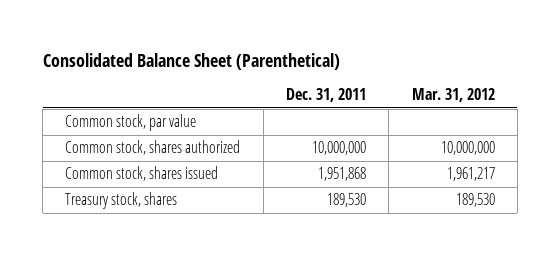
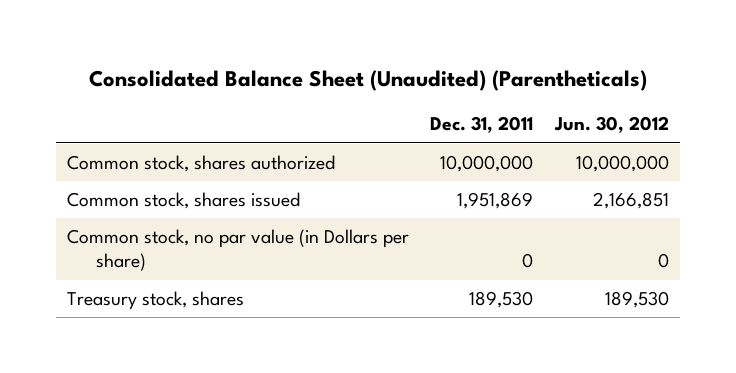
[42,52,340,70] Consolidated Balance Sheet (Parenthetical) -> [88,69,647,91] Consolidated Balance Sheet (Unaudited) (Parentheticals)
[411,88,495,103] Mar. 31, 2012 -> none
none -> [554,116,670,134] Jun. 30, 2012
[65,114,197,132] Common stock, par value -> none
[317,167,366,182] 1,951,868 -> [457,192,534,210] 1,951,869
none -> [66,229,409,272] Common stock, no par value (in Dollars per share)

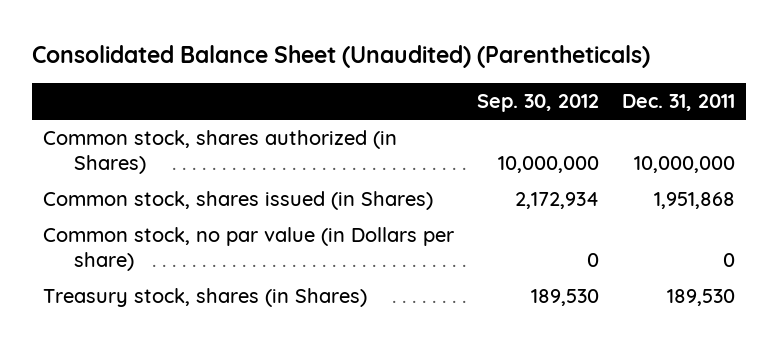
[554,116,670,134] Jun. 30, 2012 -> none
none -> [476,93,599,112] Sep. 30, 2012
[66,155,335,173] Common stock, shares authorized -> [43,130,398,175] Common stock, shares authorized (in Shares)
[66,192,300,210] Common stock, shares issued -> [43,191,434,211] Common stock, shares issued (in Shares)
[457,192,534,210] 1,951,869 -> [653,192,735,210] 1,951,868
[66,291,244,311] Treasury stock, shares -> [43,288,368,308] Treasury stock, shares (in Shares)

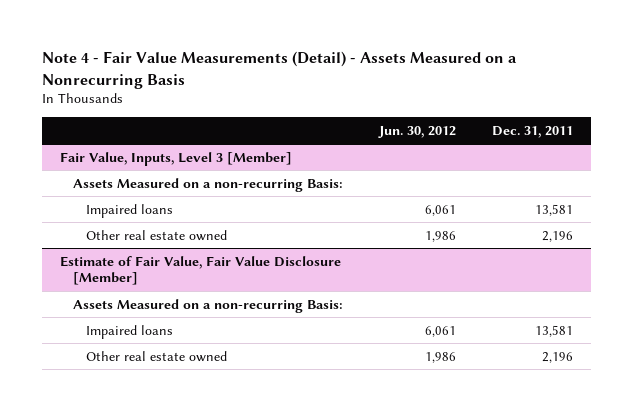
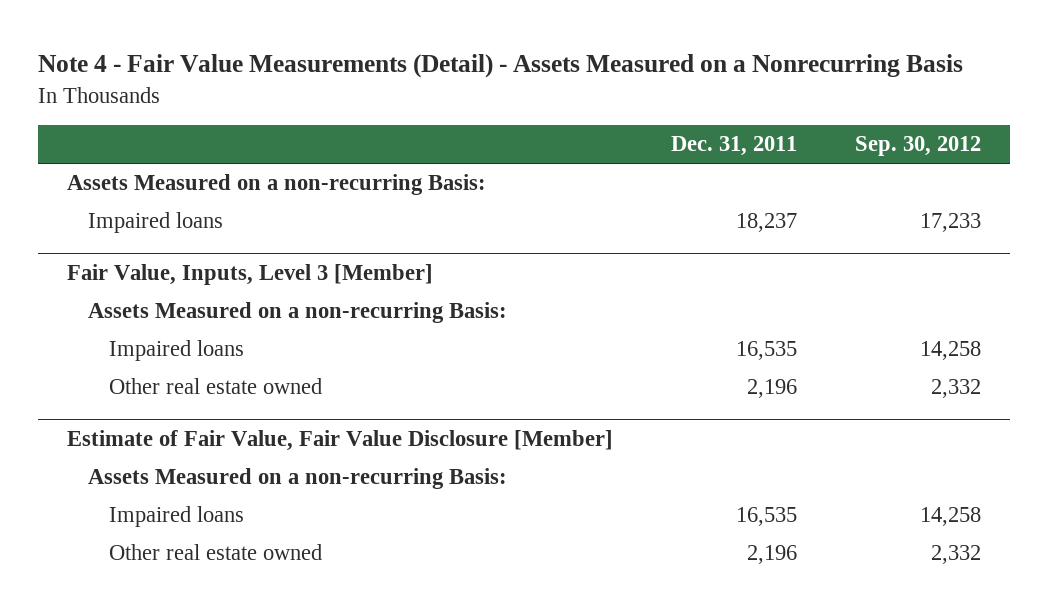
[377,125,456,138] Jun. 30, 2012 -> none
none -> [854,136,981,157] Sep. 30, 2012
none -> [66,174,486,196] Assets Measured on a non-recurring Basis:
none -> [87,212,223,234] Impaired loans
[534,203,573,216] 13,581 -> [735,341,797,361] 16,535
[534,324,573,337] 13,581 -> [735,507,797,527] 16,535

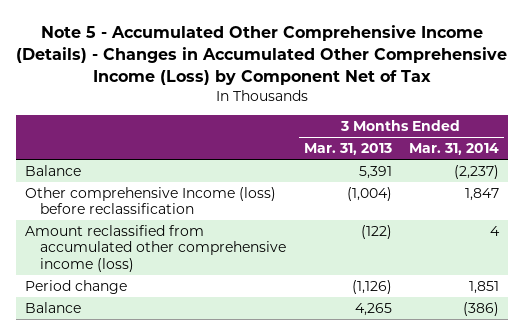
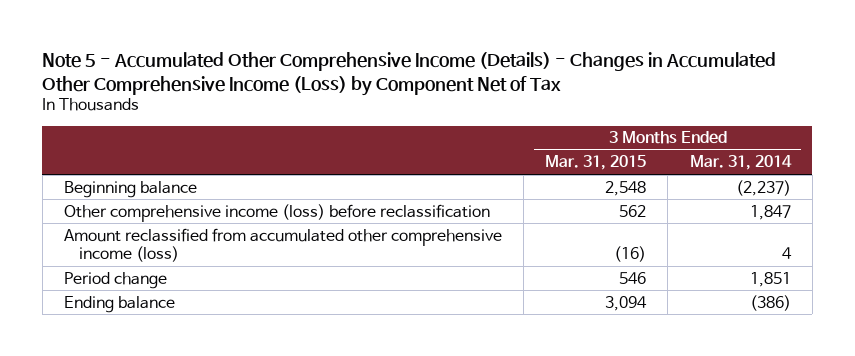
[303,143,392,156] Mar. 31, 2013 -> none
none -> [545,155,647,171] Mar. 31, 2015
[25,164,82,176] Balance -> [63,180,197,198] Beginning balance
[25,186,277,215] Other comprehensive Income (loss) before reclassification -> [63,203,490,222] Other comprehensive income (loss) before reclassification
[25,301,82,313] Balance -> [63,295,175,313] Ending balance

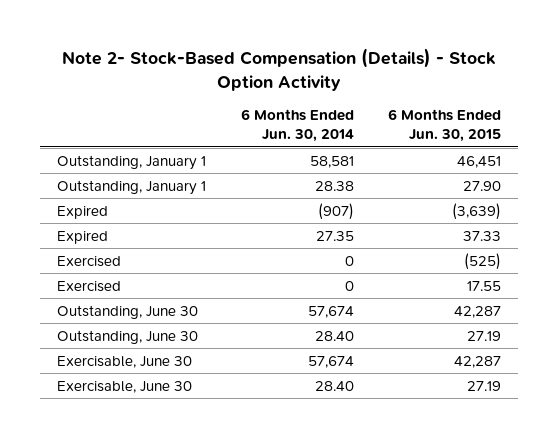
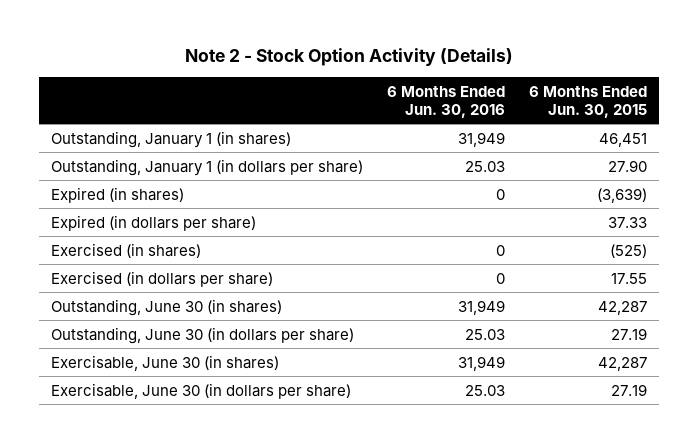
[62,47,497,91] Note 2- Stock-Based Compensation (Details) - Stock Option Activity -> [184,48,513,67] Note 2 - Stock Option Activity (Details)
[240,109,354,143] 6 Months Ended Jun. 30, 2014 -> none
none -> [386,85,505,118] 6 Months Ended Jun. 30, 2016
[57,154,207,170] Outstanding, January 1 -> [50,130,291,148] Outstanding, January 1 (in shares)
[57,179,207,195] Outstanding, January 1 -> [50,158,363,176] Outstanding, January 1 (in dollars per share)
[57,205,109,219] Expired -> [50,186,184,203] Expired (in shares)
[57,230,109,244] Expired -> [50,214,256,231] Expired (in dollars per share)
[57,255,122,267] Exercised -> [50,242,201,258] Exercised (in shares)
[57,280,122,292] Exercised -> [50,270,273,287] Exercised (in dollars per share)
[57,304,199,319] Outstanding, June 30 -> [50,298,282,316] Outstanding, June 30 (in shares)
[57,329,199,344] Outstanding, June 30 -> [50,326,354,344] Outstanding, June 30 (in dollars per share)
[57,355,193,368] Exercisable, June 30 -> [50,354,279,371] Exercisable, June 30 (in shares)
[57,380,193,393] Exercisable, June 30 -> [50,382,351,399] Exercisable, June 30 (in dollars per share)

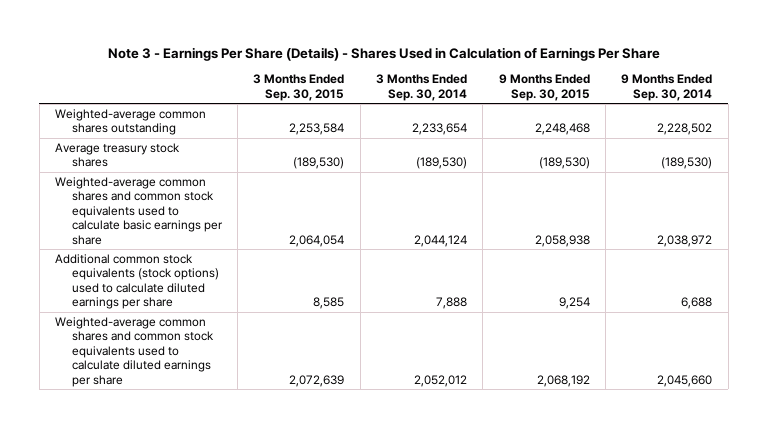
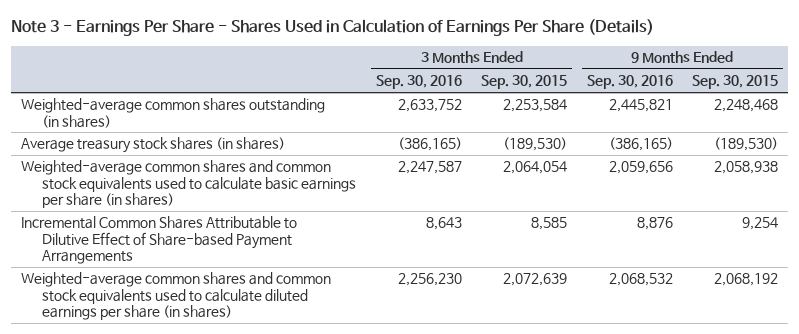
[107,46,660,61] Note 3 - Earnings Per Share (Details) - Shares Used in Calculation of Earnings Per Share -> [11,19,655,37] Note 3 - Earnings Per Share - Shares Used in Calculation of Earnings Per Share (Details)
[375,74,467,101] 3 Months Ended Sep. 30, 2014 -> none
[621,74,713,101] 9 Months Ended Sep. 30, 2014 -> none
none -> [375,75,462,90] Sep. 30, 2016
none -> [586,75,673,90] Sep. 30, 2016
[55,108,207,136] Weighted-average common shares outstanding -> [20,98,325,128] Weighted-average common shares outstanding (in shares)
[55,142,181,168] Average treasury stock shares -> [20,137,285,154] Average treasury stock shares (in shares)
[55,176,223,245] Weighted-average common shares and common stock equivalents used to calculate basic earnings per share -> [20,160,357,209] Weighted-average common shares and common stock equivalents used to calculate basic earnings per share (in shares)
[55,253,219,310] Additional common stock equivalents (stock options) used to calculate diluted earnings per share -> [20,216,297,265] Incremental Common Shares Attributable to Dilutive Effect of Share-based Payment Arrangements
[55,316,214,387] Weighted-average common shares and common stock equivalents used to calculate diluted earnings per share -> [20,272,331,321] Weighted-average common shares and common stock equivalents used to calculate diluted earnings per share (in shares)

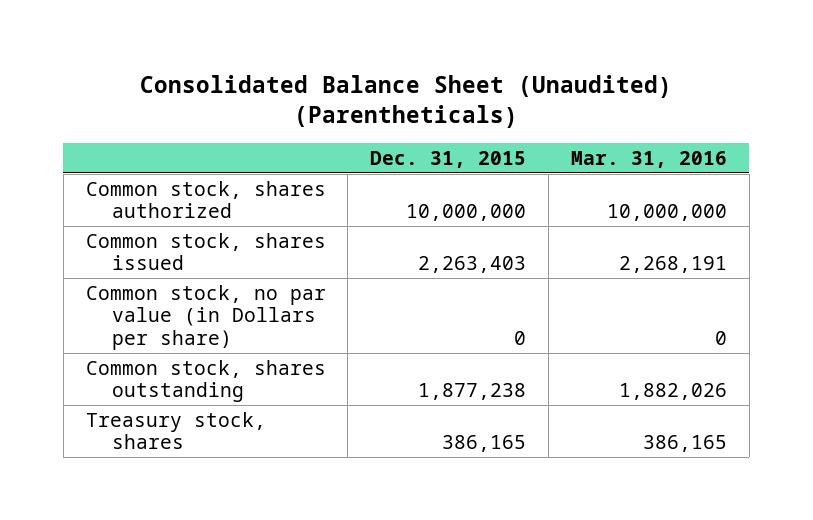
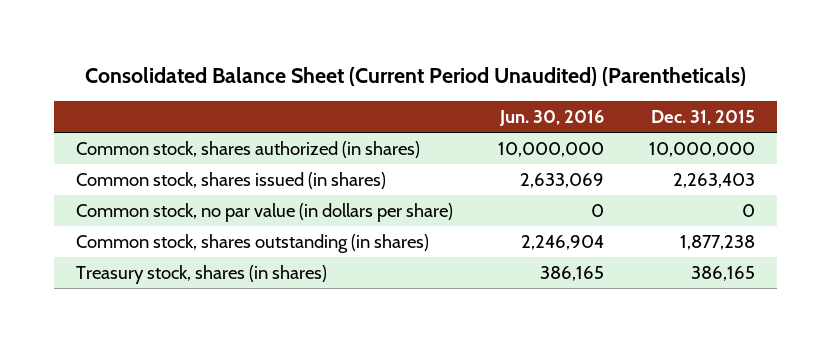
[140,75,673,129] Consolidated Balance Sheet (Unaudited) (Parentheticals) -> [84,66,746,86] Consolidated Balance Sheet (Current Period Unaudited) (Parentheticals)
[570,150,727,168] Mar. 31, 2016 -> none
none -> [499,110,605,127] Jun. 30, 2016
[85,180,326,219] Common stock, shares authorized -> [76,140,421,158] Common stock, shares authorized (in shares)
[85,232,326,271] Common stock, shares issued -> [76,171,387,189] Common stock, shares issued (in shares)
[85,284,326,350] Common stock, no par value (in Dollars per share) -> [76,202,454,222] Common stock, no par value (in dollars per share)
[85,359,326,403] Common stock, shares outstanding -> [76,233,430,253] Common stock, shares outstanding (in shares)
[85,411,266,450] Treasury stock, shares -> [76,264,328,284] Treasury stock, shares (in shares)

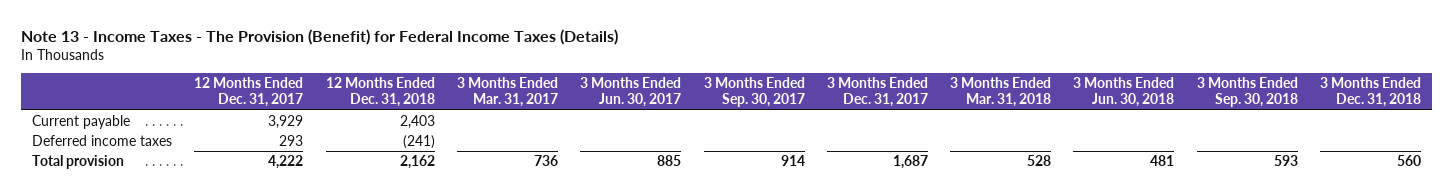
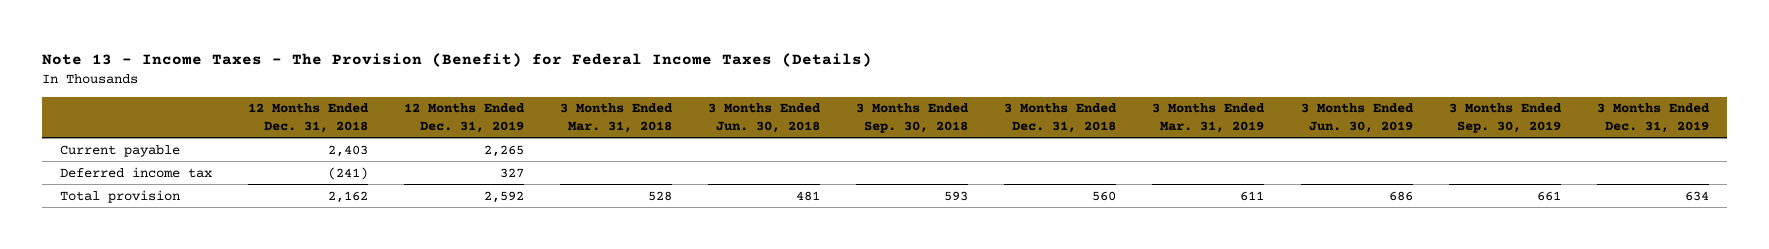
[194,77,304,108] 12 Months Ended Dec. 31, 2017 -> none
[456,77,558,108] 3 Months Ended Mar. 31, 2017 -> none
[580,77,682,108] 3 Months Ended Jun. 30, 2017 -> none
[703,77,805,108] 3 Months Ended Sep. 30, 2017 -> none
[826,77,928,108] 3 Months Ended Dec. 31, 2017 -> none
none -> [404,103,526,133] 12 Months Ended Dec. 31, 2019
none -> [1152,103,1266,133] 3 Months Ended Mar. 31, 2019
none -> [1300,103,1414,133] 3 Months Ended Jun. 30, 2019
none -> [1448,103,1562,133] 3 Months Ended Sep. 30, 2019
none -> [1596,103,1710,133] 3 Months Ended Dec. 31, 2019
[31,135,172,147] Deferred income taxes -> [60,166,213,178] Deferred income tax

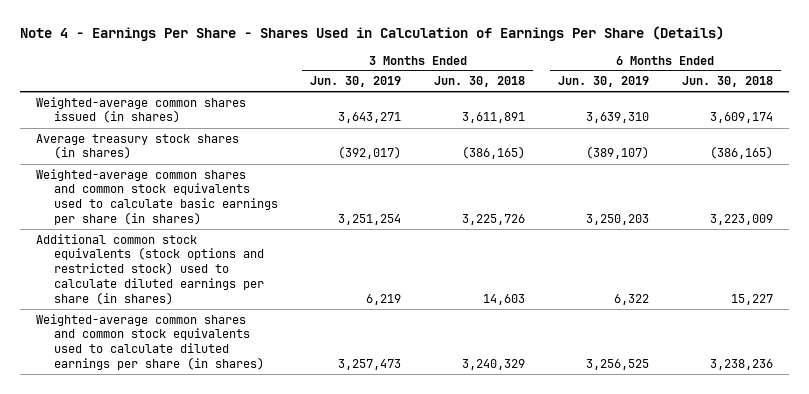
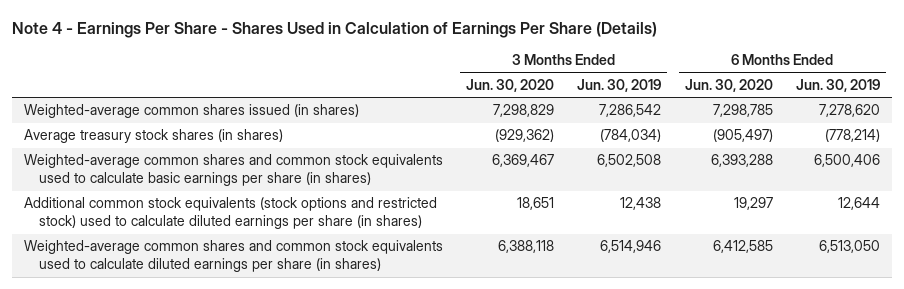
[434,76,526,88] Jun. 30, 2018 -> none
[681,76,773,88] Jun. 30, 2018 -> none
none -> [465,78,554,92] Jun. 30, 2020
none -> [684,78,773,92] Jun. 30, 2020
[338,112,402,124] 3,643,271 -> [599,104,662,118] 7,286,542
[585,112,649,124] 3,639,310 -> [819,104,881,118] 7,278,620
[338,146,402,160] (392,017) -> [600,129,662,143] (784,034)
[585,146,649,160] (389,107) -> [825,129,881,143] (778,214)
[338,214,402,226] 3,251,254 -> [597,154,662,168] 6,502,508
[585,214,649,226] 3,250,203 -> [814,154,881,168] 6,500,406
[366,294,402,306] 6,219 -> [620,197,662,211] 12,438
[613,294,649,306] 6,322 -> [838,197,881,211] 12,644
[338,359,402,371] 3,257,473 -> [600,240,662,254] 6,514,946
[585,359,649,371] 3,256,525 -> [819,240,881,254] 6,513,050

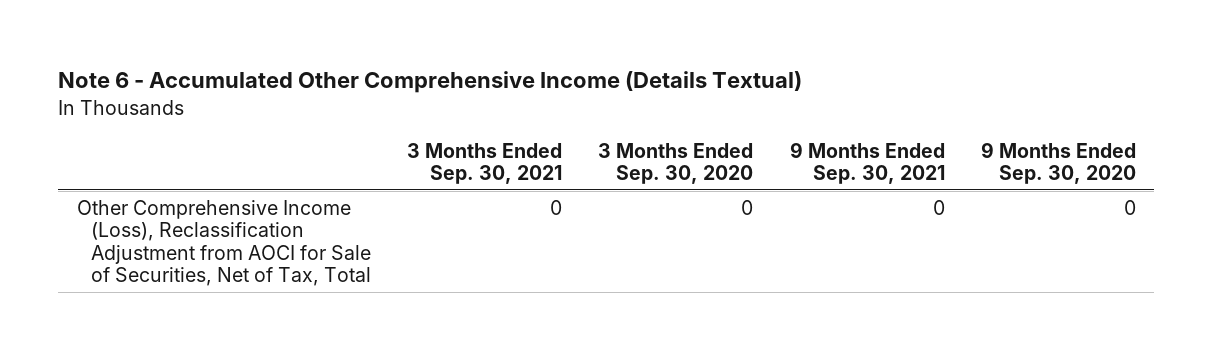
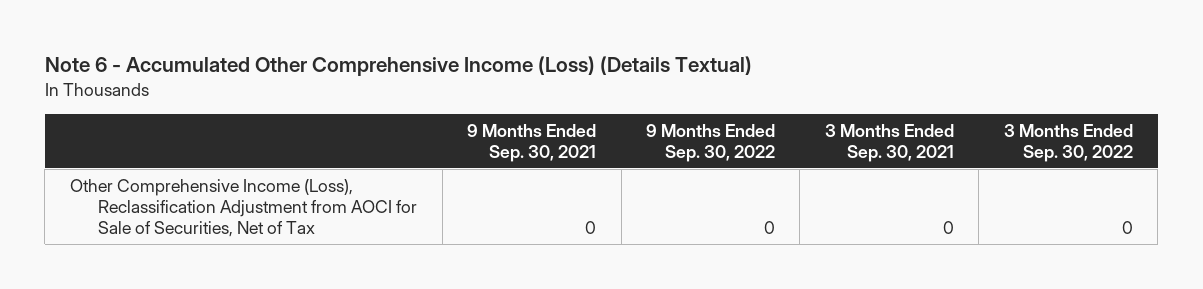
[58,71,803,94] Note 6 - Accumulated Other Comprehensive Income (Details Textual) -> [44,56,752,77] Note 6 - Accumulated Other Comprehensive Income (Loss) (Details Textual)
[598,142,754,185] 3 Months Ended Sep. 30, 2020 -> none
[981,141,1137,185] 9 Months Ended Sep. 30, 2020 -> none
none -> [645,123,775,162] 9 Months Ended Sep. 30, 2022
none -> [1003,123,1133,162] 3 Months Ended Sep. 30, 2022
[76,199,371,287] Other Comprehensive Income (Loss), Reclassification Adjustment from AOCI for Sale of Securities, Net of Tax, Total -> [69,179,418,237] Other Comprehensive Income (Loss), Reclassification Adjustment from AOCI for Sale of Securities, Net of Tax

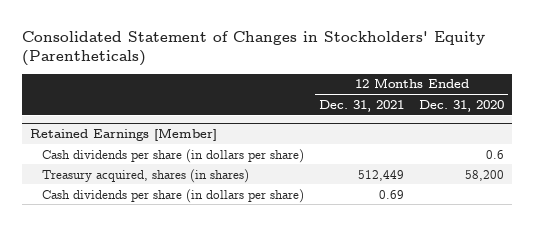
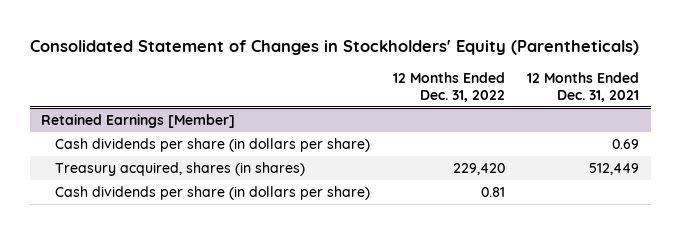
[419,99,505,112] Dec. 31, 2020 -> none
none -> [392,72,505,102] 12 Months Ended Dec. 31, 2022
[42,168,250,183] Treasury acquired, shares (in shares) -> [55,161,306,176] Treasury acquired, shares (in shares)
[42,148,305,163] Cash dividends per share (in dollars per share) -> [55,185,371,200] Cash dividends per share (in dollars per share)

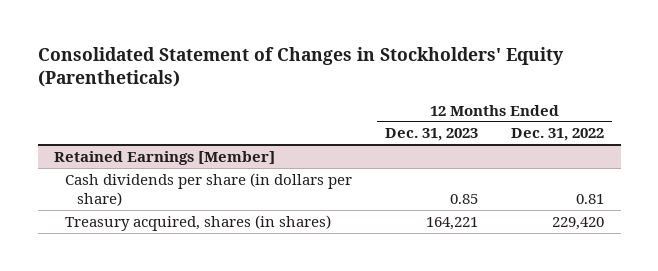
[527,72,640,102] 12 Months Ended Dec. 31, 2021 -> none
none -> [385,128,479,142] Dec. 31, 2023
[55,137,371,152] Cash dividends per share (in dollars per share) -> none
[55,161,306,176] Treasury acquired, shares (in shares) -> [65,214,332,231] Treasury acquired, shares (in shares)

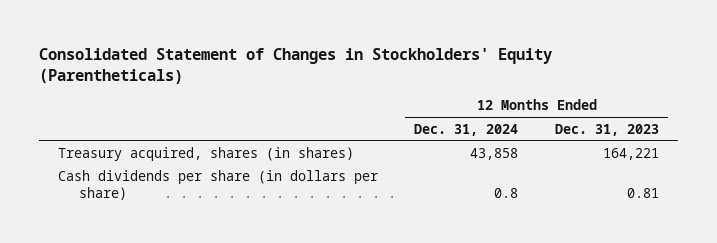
[511,128,605,142] Dec. 31, 2022 -> none
none -> [414,123,519,136] Dec. 31, 2024
[53,150,275,165] Retained Earnings [Member] -> none
[65,172,353,206] Cash dividends per share (in dollars per share) -> none
none -> [57,170,378,200] Cash dividends per share (in dollars per share)

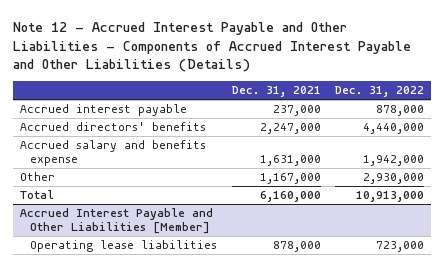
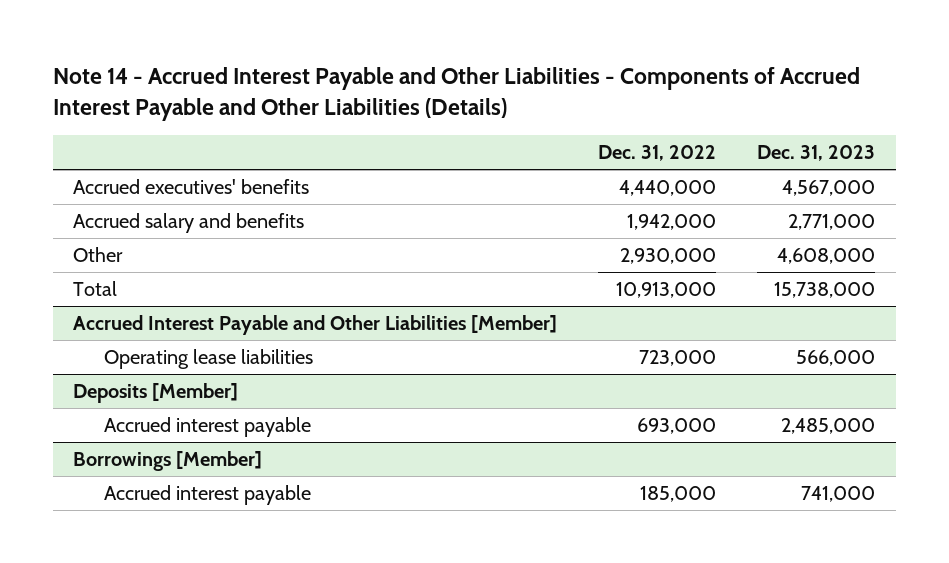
[12,21,411,73] Note 12 - Accrued Interest Payable and Other Liabilities - Components of Accrued Interest Payable and Other Liabilities (Details) -> [52,66,860,122] Note 14 - Accrued Interest Payable and Other Liabilities - Components of Accrued Interest Payable and Other Liabilities (Details)
[231,86,321,98] Dec. 31, 2021 -> none
none -> [757,145,876,162] Dec. 31, 2023
[20,103,188,116] Accrued interest payable -> none
[20,121,207,131] Accrued directors' benefits -> [73,179,310,195] Accrued executives' benefits
[20,139,207,167] Accrued salary and benefits expense -> [73,213,305,234] Accrued salary and benefits
none -> [73,383,239,404] Deposits [Member]
none -> [103,417,311,438] Accrued interest payable
none -> [73,451,263,472] Borrowings [Member]
none -> [103,485,311,506] Accrued interest payable

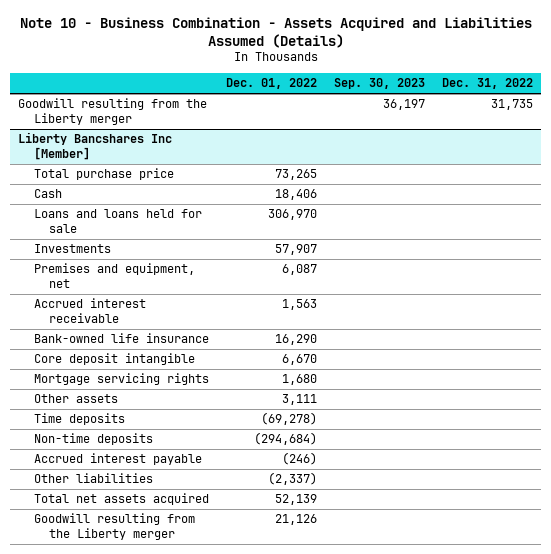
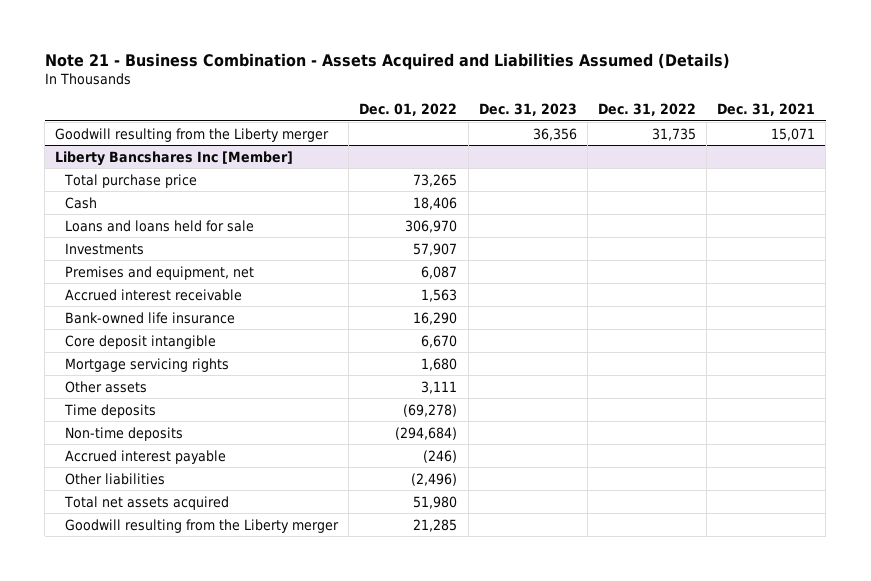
[19,16,532,48] Note 10 - Business Combination - Assets Acquired and Liabilities Assumed (Details) -> [44,52,730,70] Note 21 - Business Combination - Assets Acquired and Liabilities Assumed (Details)
[333,78,425,90] Sep. 30, 2023 -> none
none -> [478,103,577,117] Dec. 31, 2023
none -> [717,103,816,117] Dec. 31, 2021
[267,472,317,486] (2,337) -> [411,472,458,486] (2,496)
[274,494,317,506] 52,139 -> [413,495,458,509] 51,980
[274,514,317,526] 21,126 -> [413,518,458,532] 21,285

